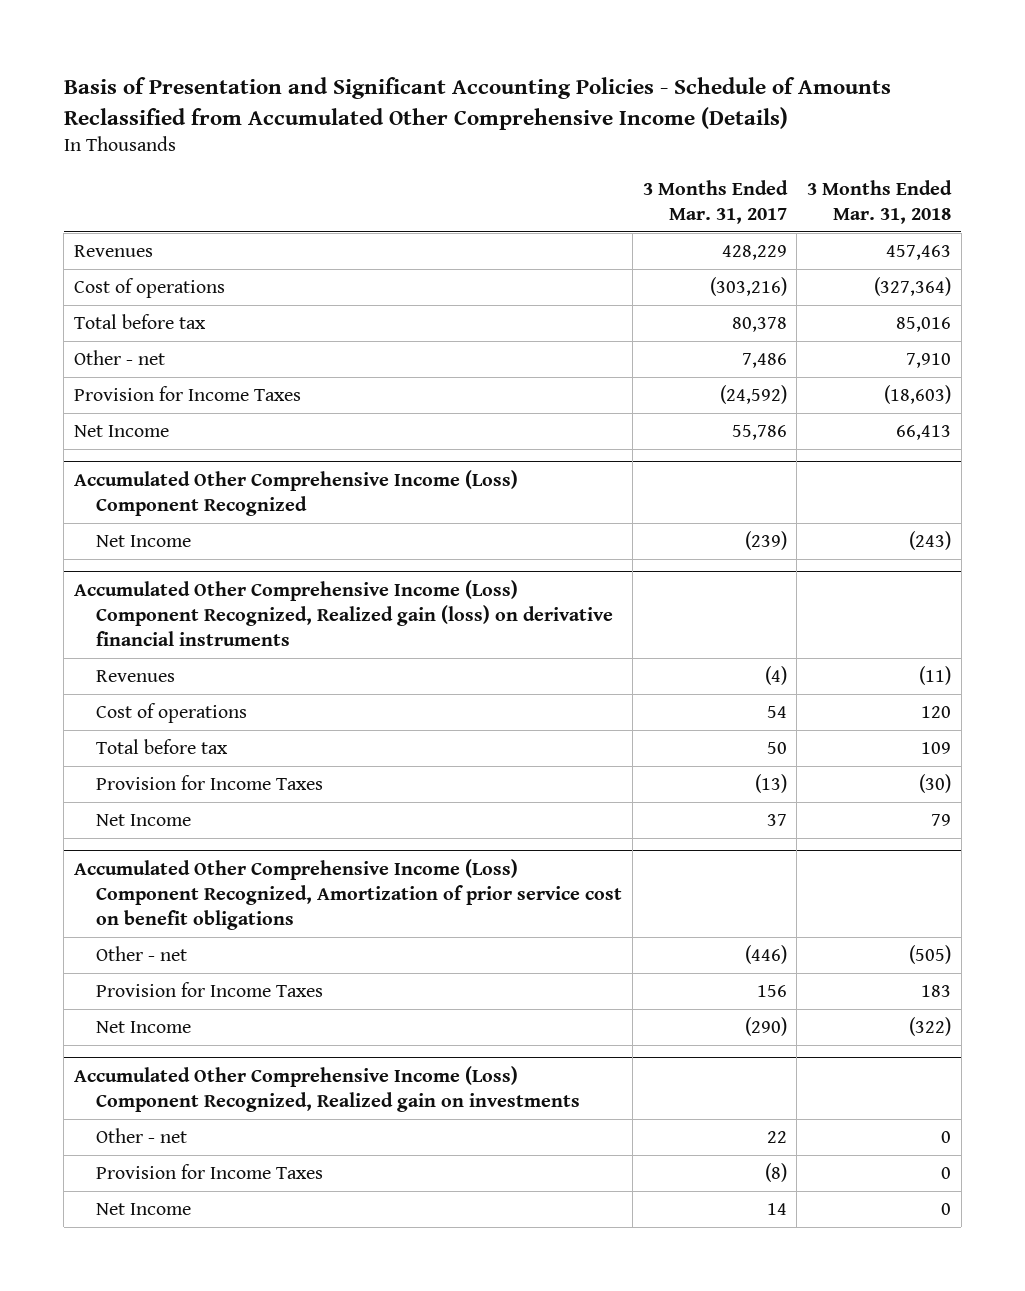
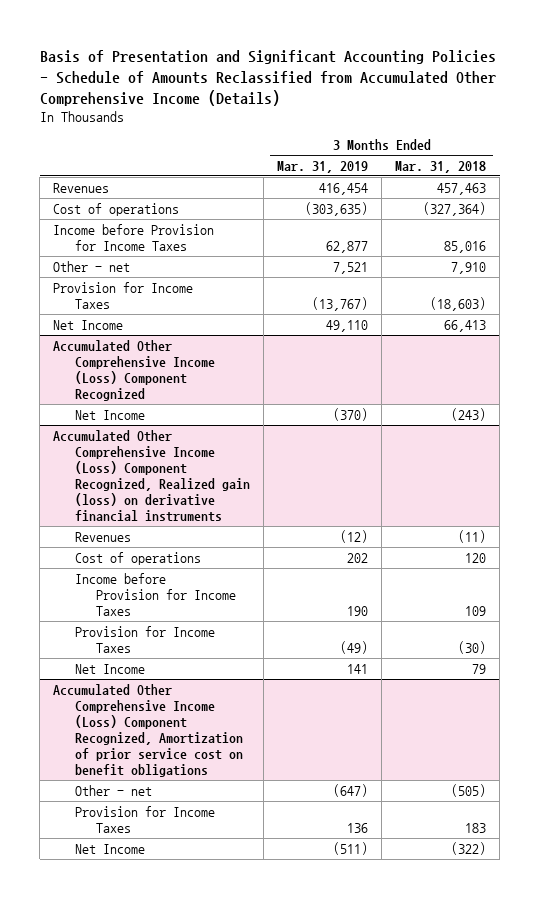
[642,179,788,224] 3 Months Ended Mar. 31, 2017 -> none
none -> [276,160,368,173] Mar. 31, 2019
[74,314,207,330] Total before tax -> [53,223,215,251] Income before Provision for Income Taxes
[96,739,229,755] Total before tax -> [74,572,237,616] Income before Provision for Income Taxes
[74,1065,581,1112] Accumulated Other Comprehensive Income (Loss) Component Recognized, Realized gain on investments -> none
[96,1128,188,1144] Other - net -> none
[96,1164,324,1180] Provision for Income Taxes -> none
[96,1203,192,1216] Net Income -> none

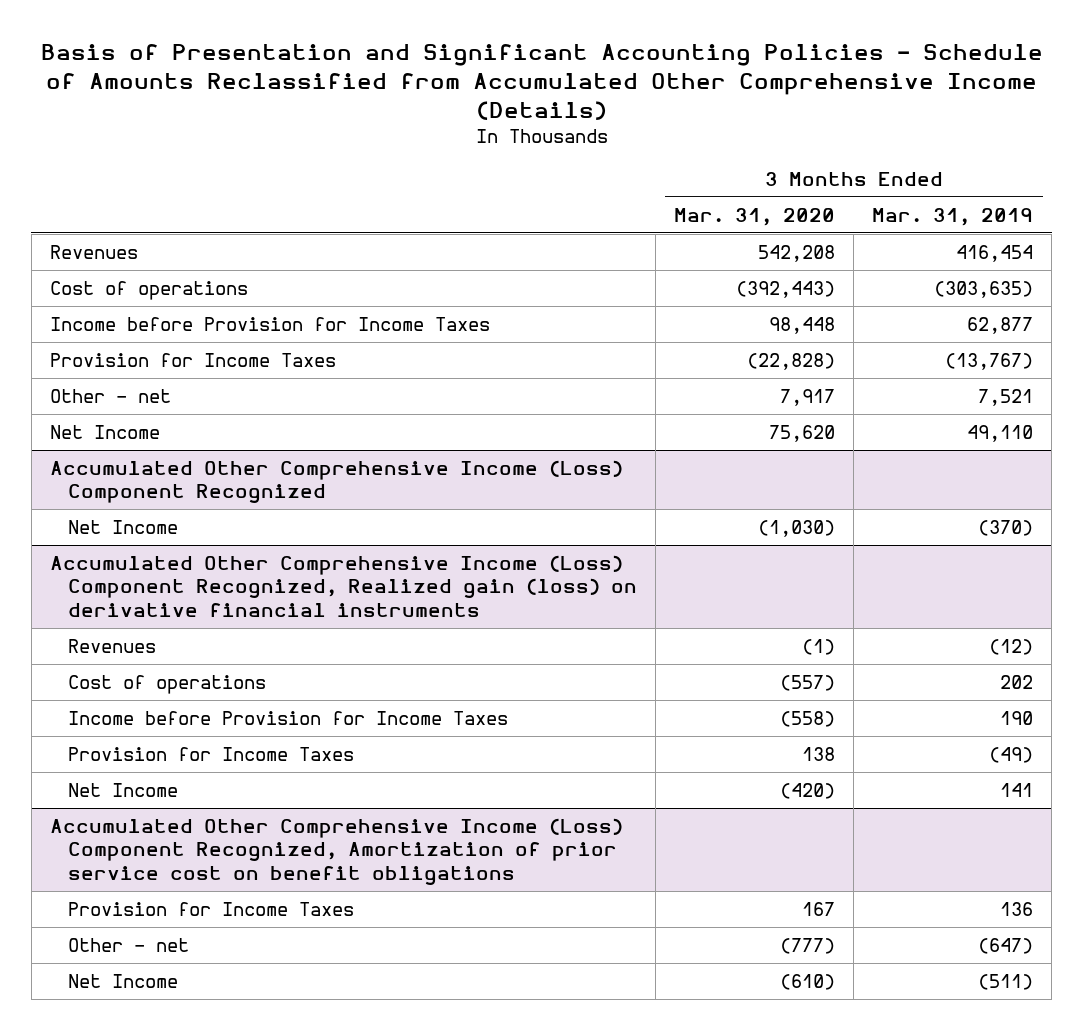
[395,160,487,173] Mar. 31, 2018 -> none
none -> [674,207,836,226] Mar. 31, 2020
[53,260,131,272] Other - net -> [49,388,171,403] Other - net
[74,784,152,796] Other - net -> [68,937,190,952] Other - net

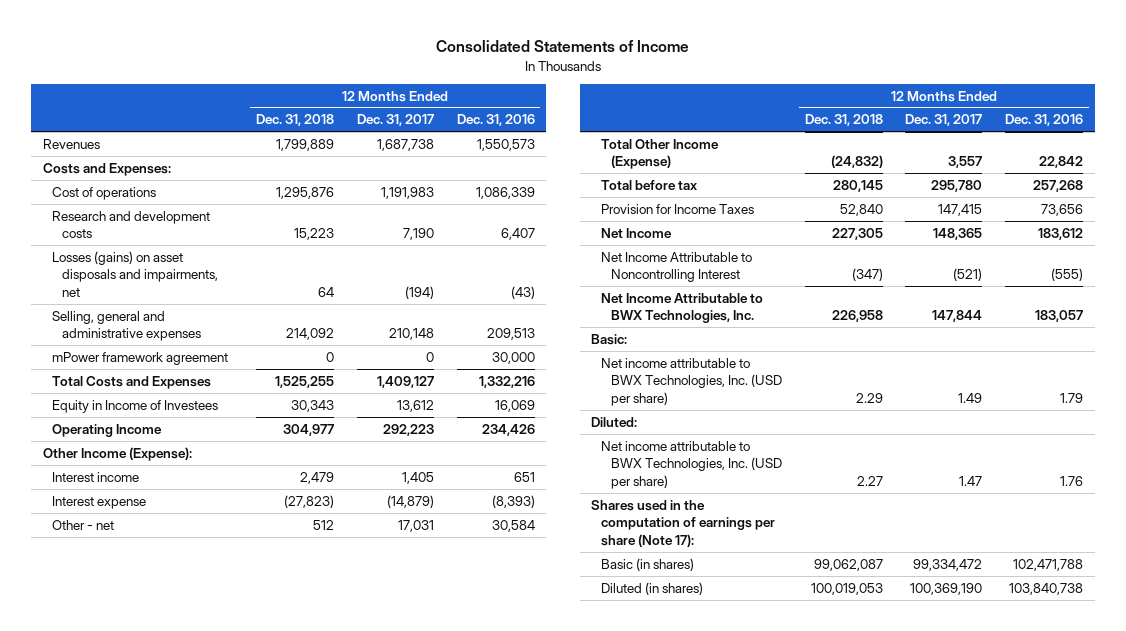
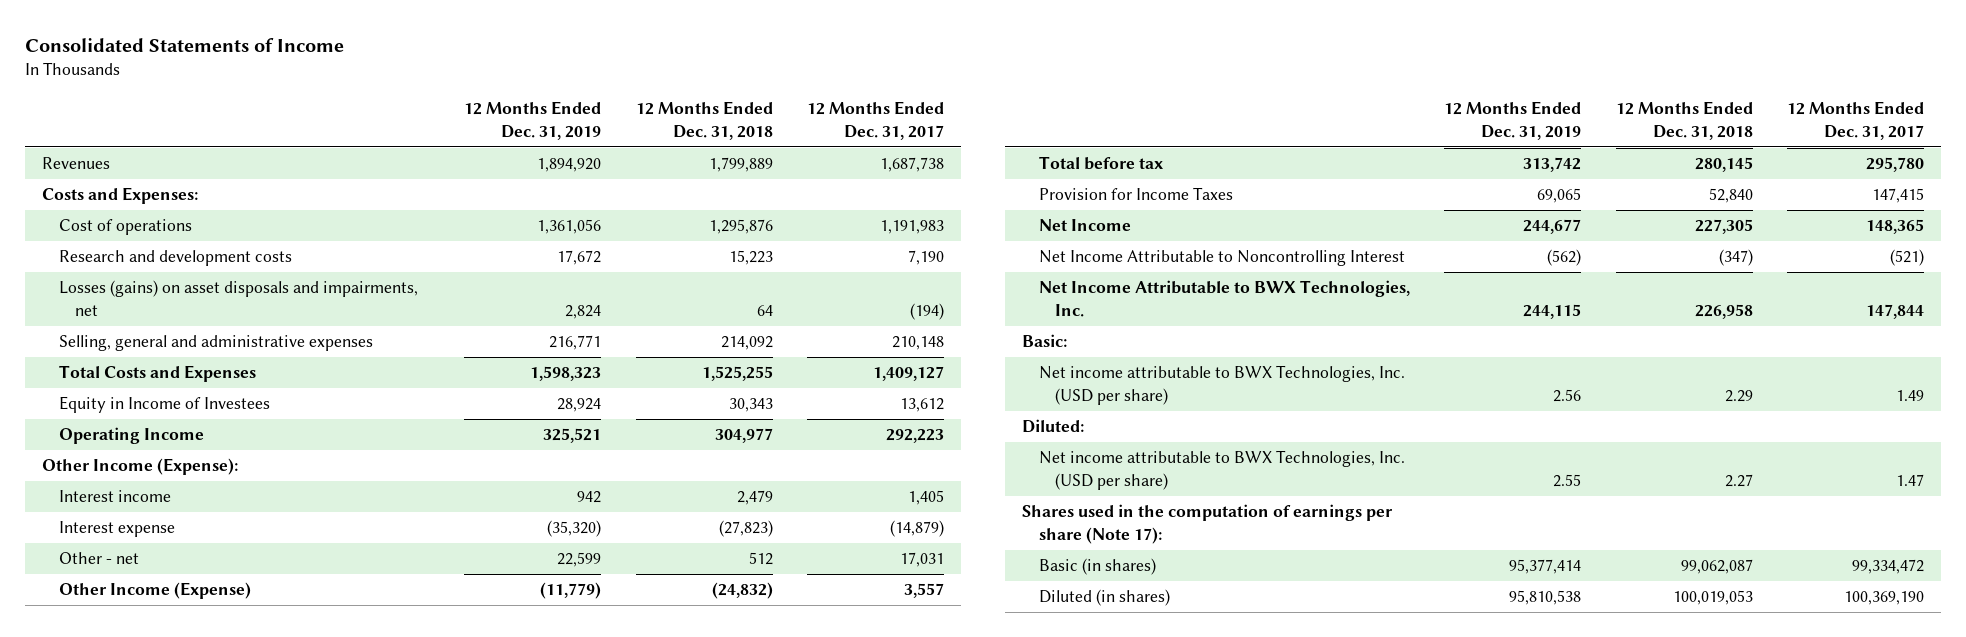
[456,114,535,127] Dec. 31, 2016 -> none
none -> [464,101,602,140] 12 Months Ended Dec. 31, 2019
[52,351,229,365] mPower framework agreement -> none
[601,138,720,170] Total Other Income (Expense) -> [58,582,251,600] Other Income (Expense)

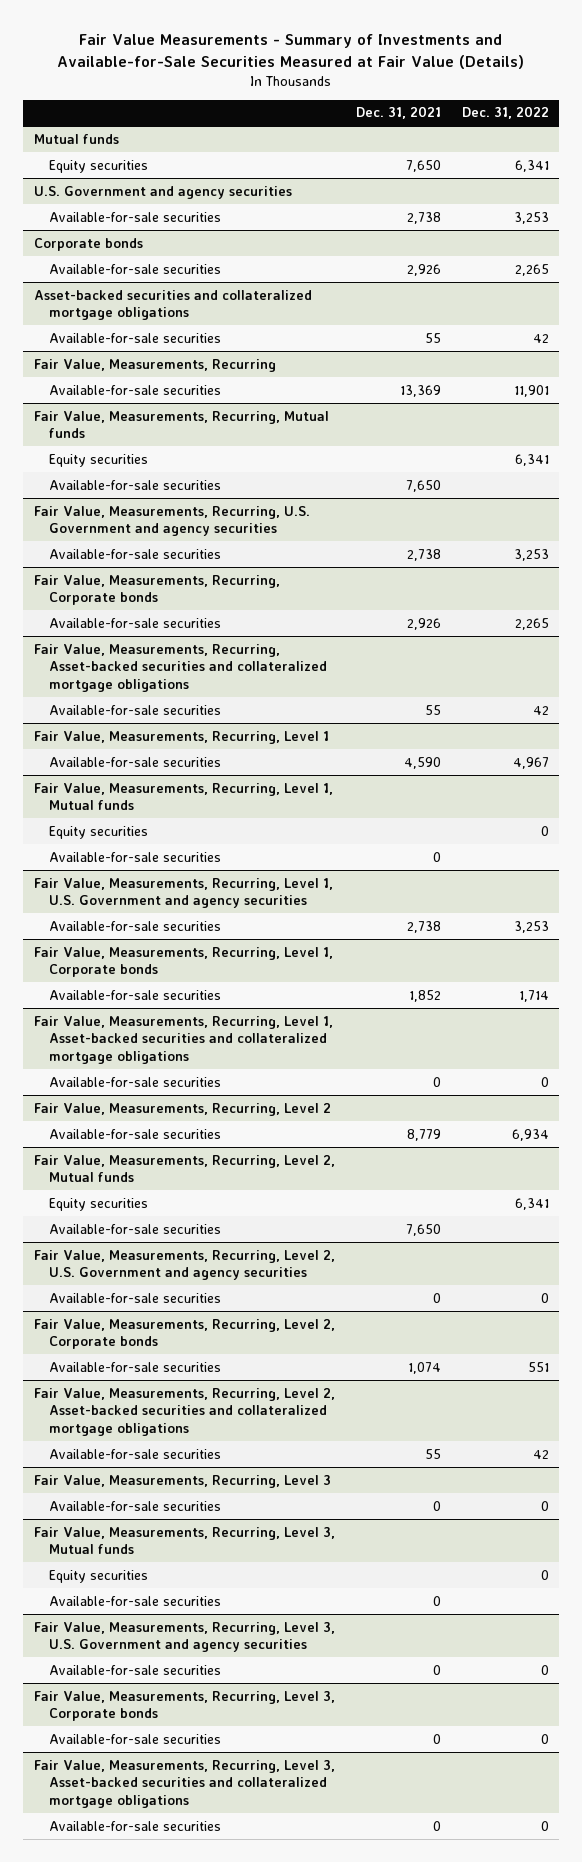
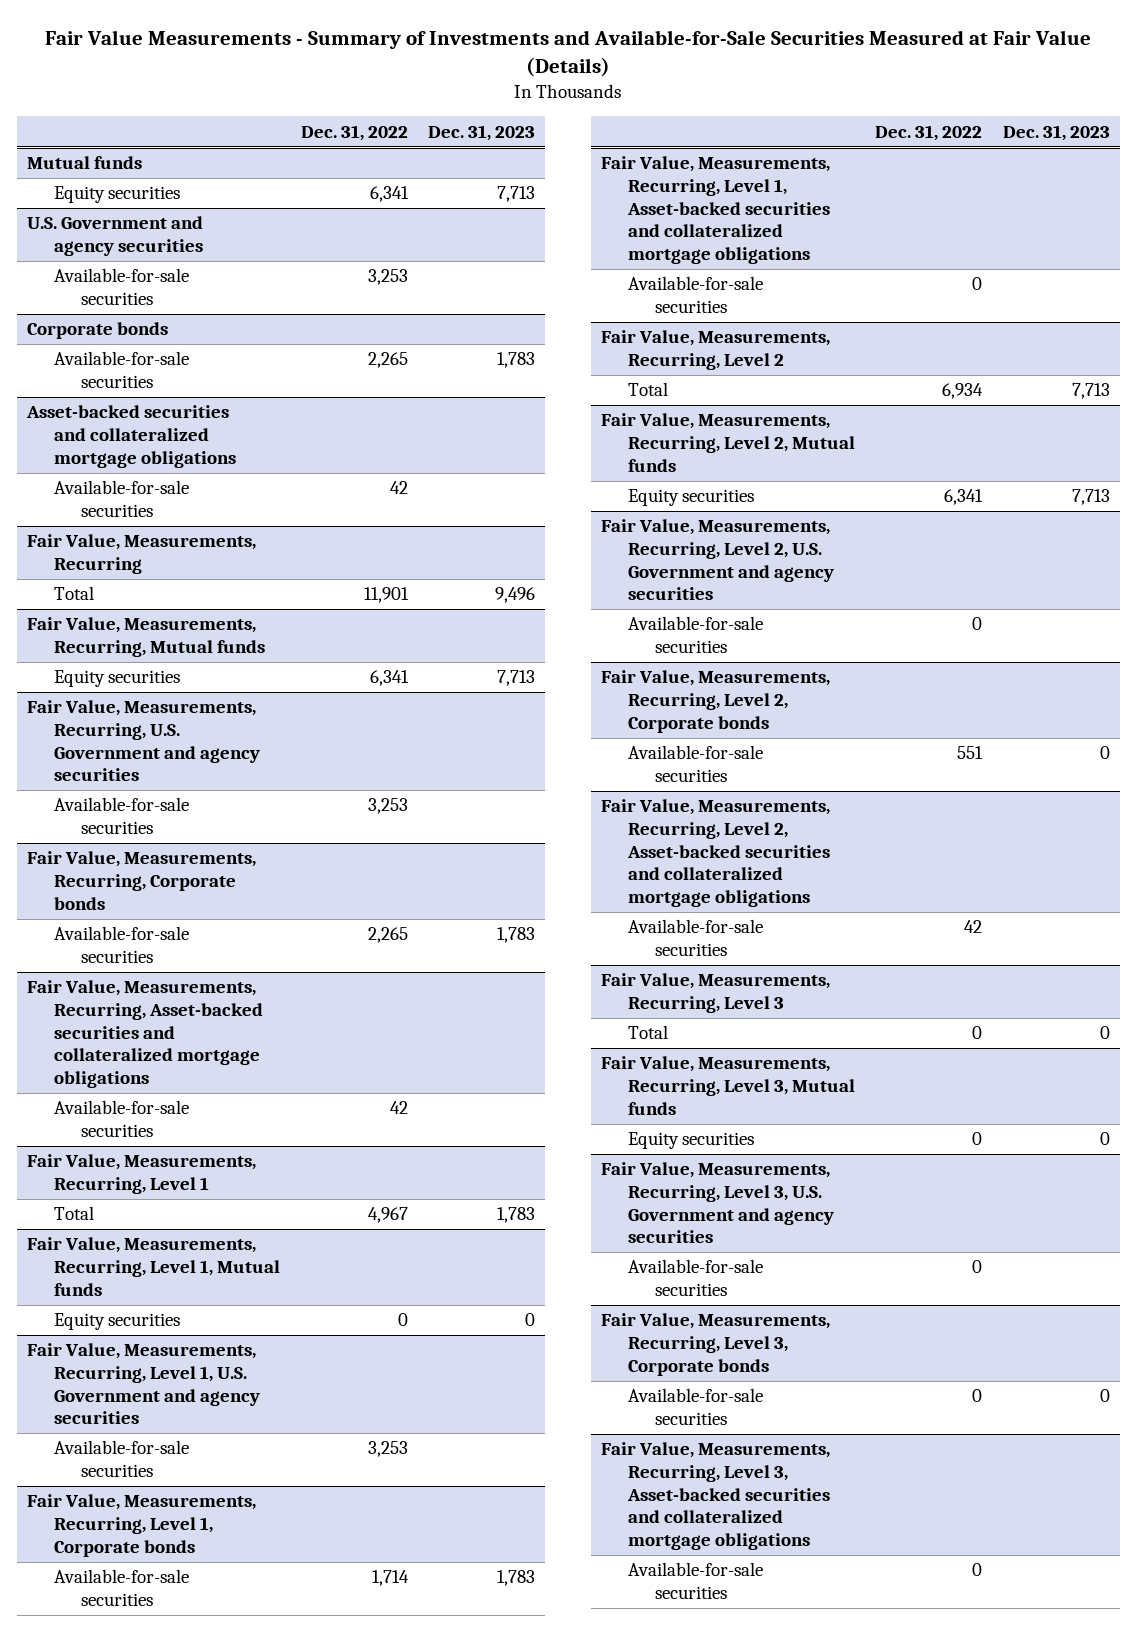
[355,106,441,120] Dec. 31, 2021 -> none
none -> [428,124,536,141] Dec. 31, 2023
[48,384,221,395] Available-for-sale securities -> [53,586,94,601] Total
[48,479,221,490] Available-for-sale securities -> none
[48,756,221,767] Available-for-sale securities -> [53,1206,94,1221] Total
[48,851,221,862] Available-for-sale securities -> none
[48,1128,221,1139] Available-for-sale securities -> [628,382,669,397] Total
[48,1223,221,1234] Available-for-sale securities -> none
[48,1500,221,1511] Available-for-sale securities -> none
none -> [628,1025,669,1040] Total
[48,1595,221,1606] Available-for-sale securities -> none

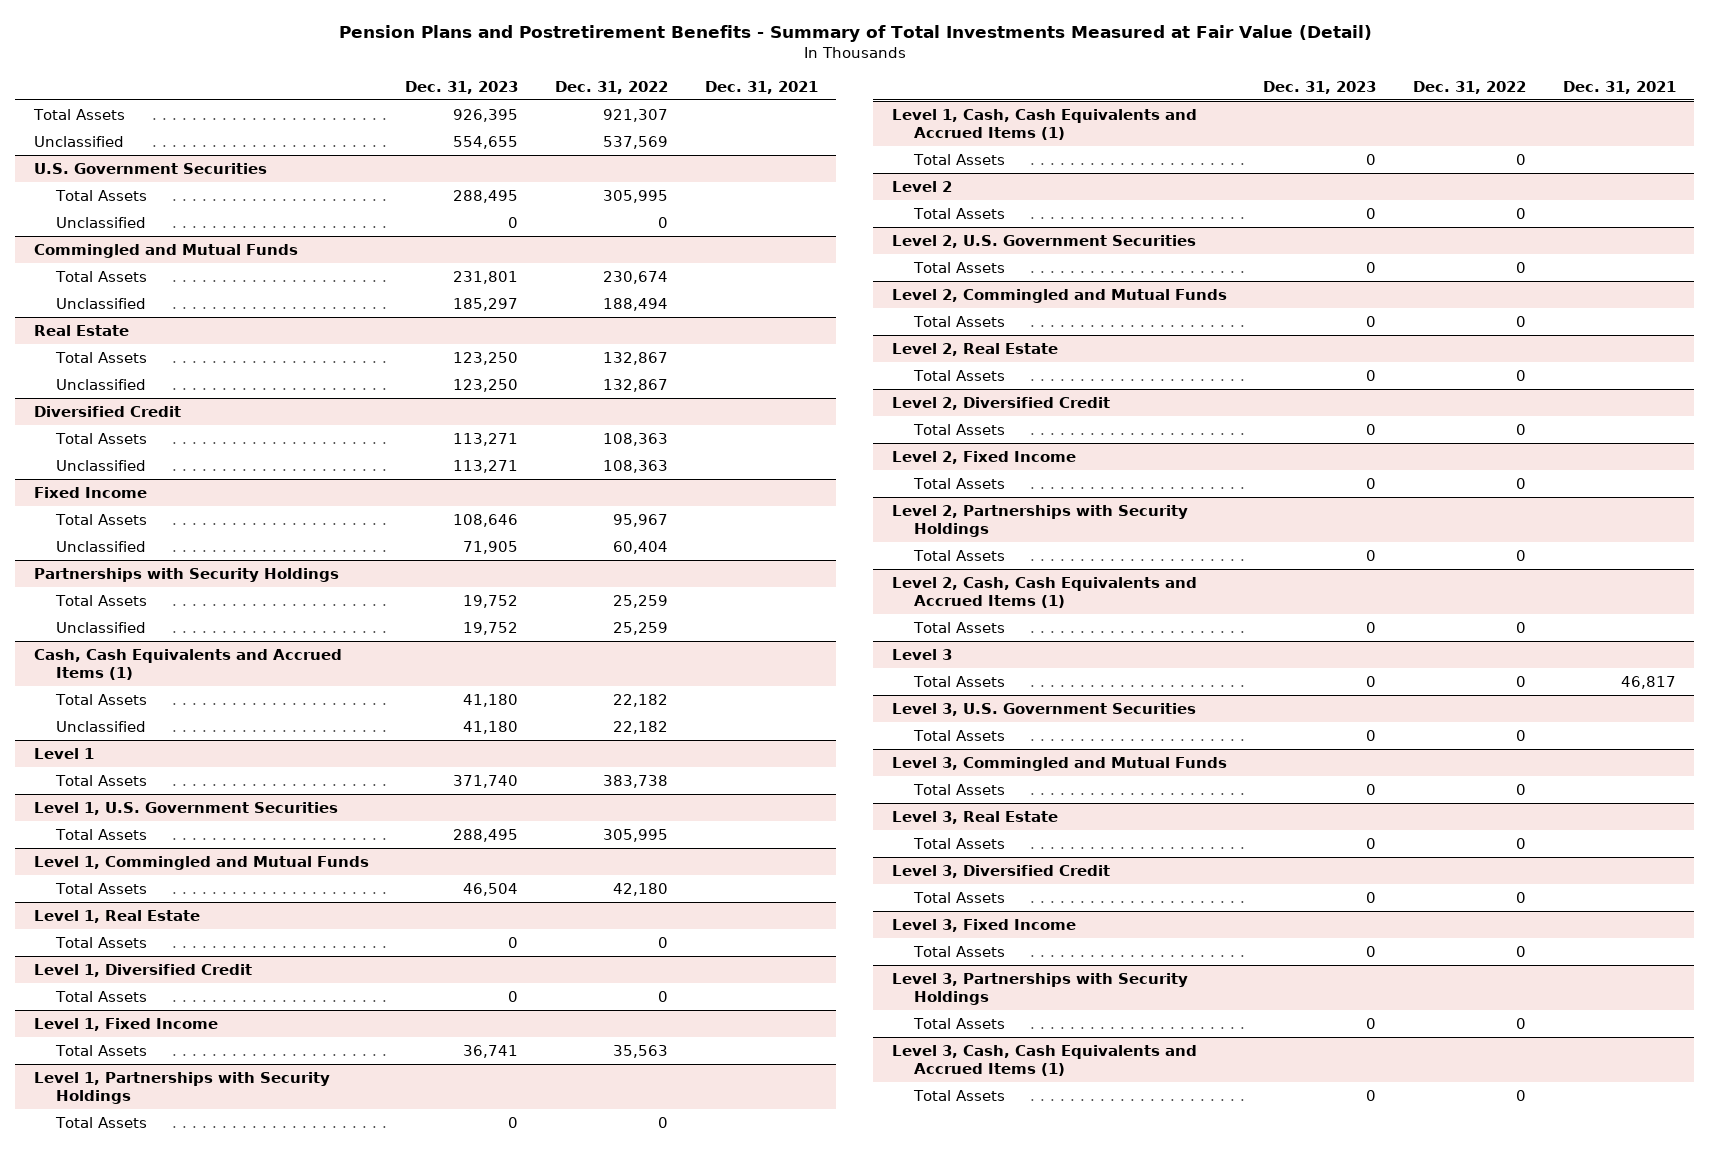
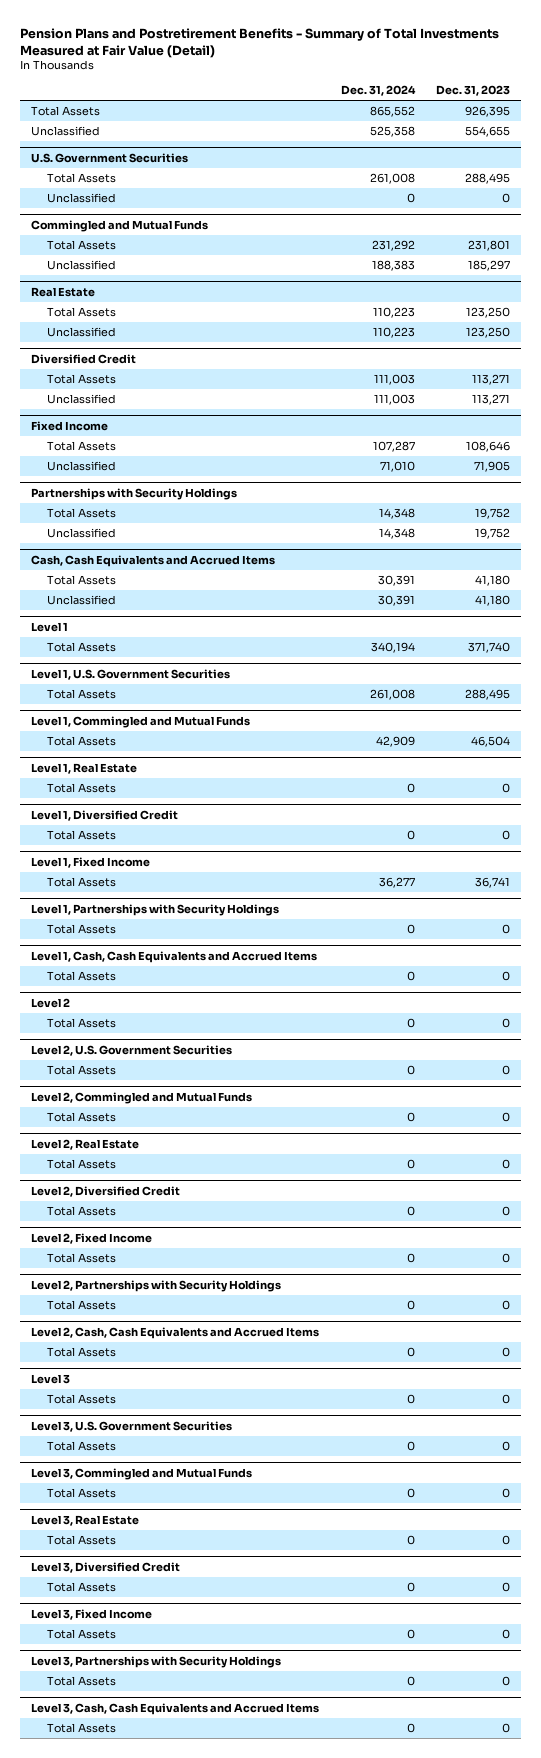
[555,80,669,94] Dec. 31, 2022 -> none
[704,80,818,94] Dec. 31, 2021 -> none
none -> [340,85,416,97] Dec. 31, 2024
[33,648,342,680] Cash, Cash Equivalents and Accrued Items (1) -> [31,554,276,567] Cash, Cash Equivalents and Accrued Items
[891,108,1197,140] Level 1, Cash, Cash Equivalents and Accrued Items (1) -> [31,950,318,963] Level 1, Cash, Cash Equivalents and Accrued Items
[891,576,1197,608] Level 2, Cash, Cash Equivalents and Accrued Items (1) -> [31,1326,320,1339] Level 2, Cash, Cash Equivalents and Accrued Items
[891,1044,1197,1076] Level 3, Cash, Cash Equivalents and Accrued Items (1) -> [31,1702,320,1715] Level 3, Cash, Cash Equivalents and Accrued Items

